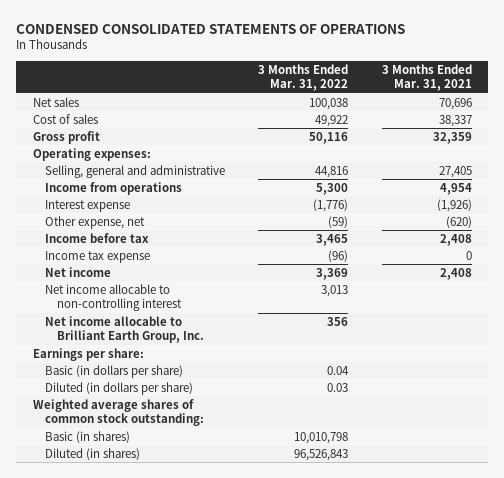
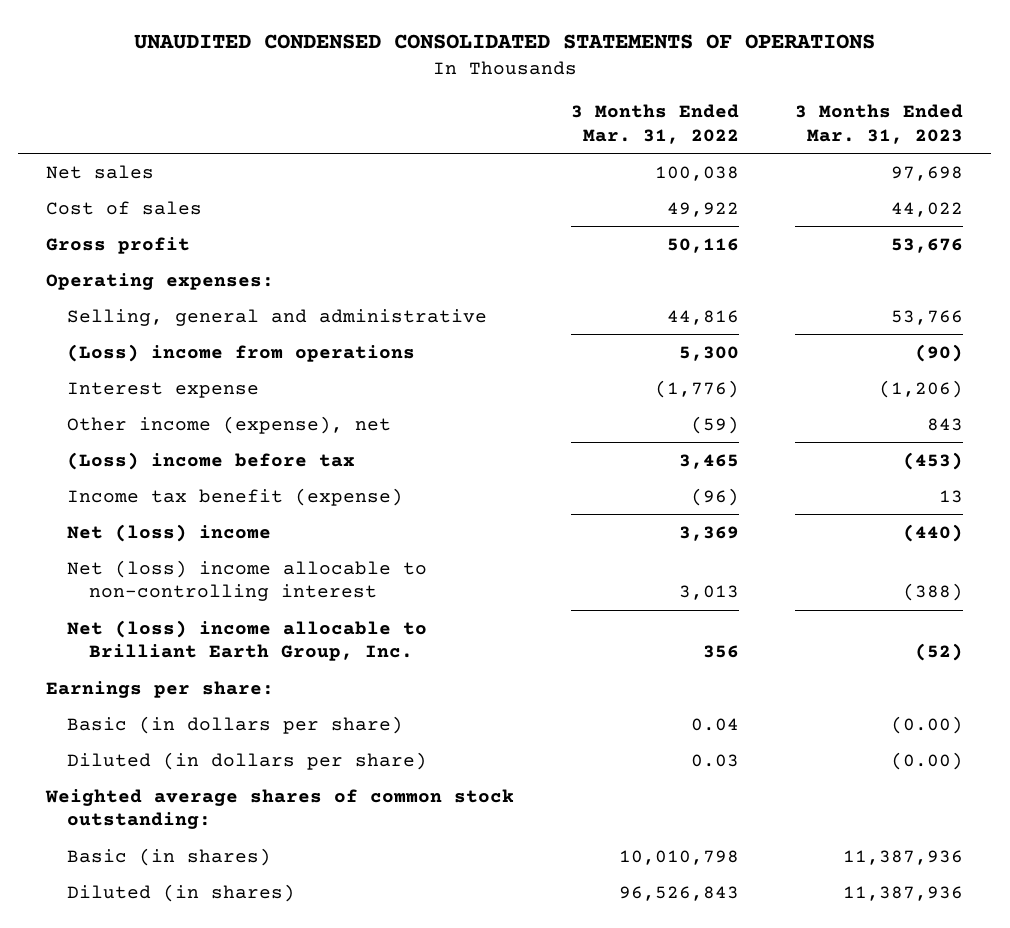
[15,23,405,34] CONDENSED CONSOLIDATED STATEMENTS OF OPERATIONS -> [133,34,875,50] UNAUDITED CONDENSED CONSOLIDATED STATEMENTS OF OPERATIONS
[381,63,472,92] 3 Months Ended Mar. 31, 2021 -> none
none -> [795,104,964,144] 3 Months Ended Mar. 31, 2023
[44,181,182,195] Income from operations -> [67,343,416,362] (Loss) income from operations
[44,215,145,229] Other expense, net -> [67,415,392,434] Other income (expense), net
[44,232,149,243] Income before tax -> [67,451,356,470] (Loss) income before tax
[44,250,150,263] Income tax expense -> [67,487,404,506] Income tax benefit (expense)
[44,266,111,277] Net income -> [67,523,272,542] Net (loss) income
[44,283,182,312] Net income allocable to non-controlling interest -> [67,559,428,602] Net (loss) income allocable to non-controlling interest
[44,315,204,344] Net income allocable to Brilliant Earth Group, Inc. -> [67,619,428,662] Net (loss) income allocable to Brilliant Earth Group, Inc.

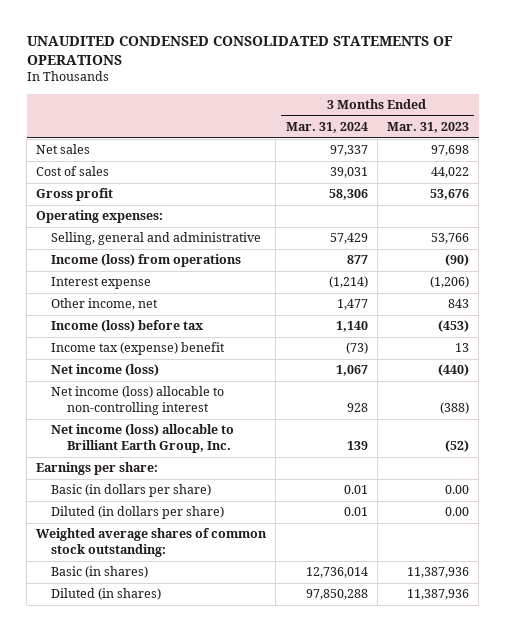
[570,104,739,144] 3 Months Ended Mar. 31, 2022 -> none
none -> [285,122,368,134] Mar. 31, 2024
[67,343,416,362] (Loss) income from operations -> [51,254,242,268] Income (loss) from operations
[67,415,392,434] Other income (expense), net -> [51,298,159,311] Other income, net
[67,451,356,470] (Loss) income before tax -> [51,320,204,333] Income (loss) before tax
[67,487,404,506] Income tax benefit (expense) -> [51,342,226,356] Income tax (expense) benefit
[67,523,272,542] Net (loss) income -> [51,364,160,377] Net income (loss)
[67,559,428,602] Net (loss) income allocable to non-controlling interest -> [51,386,225,416] Net income (loss) allocable to non-controlling interest
[67,619,428,662] Net (loss) income allocable to Brilliant Earth Group, Inc. -> [51,424,235,454] Net income (loss) allocable to Brilliant Earth Group, Inc.
[891,715,964,734] (0.00) -> [445,485,470,495] 0.00
[891,751,964,770] (0.00) -> [445,507,470,517] 0.00

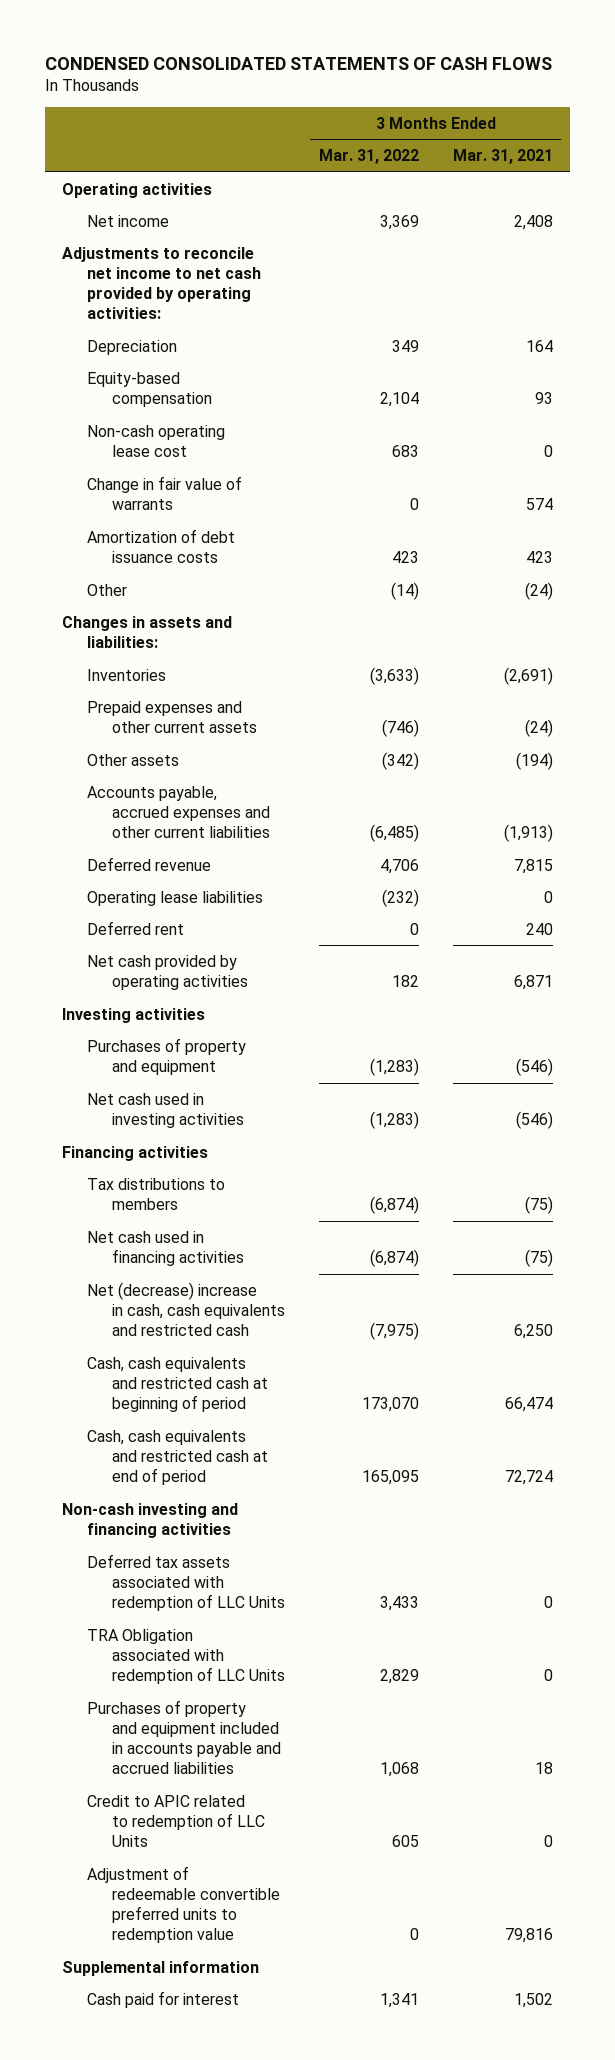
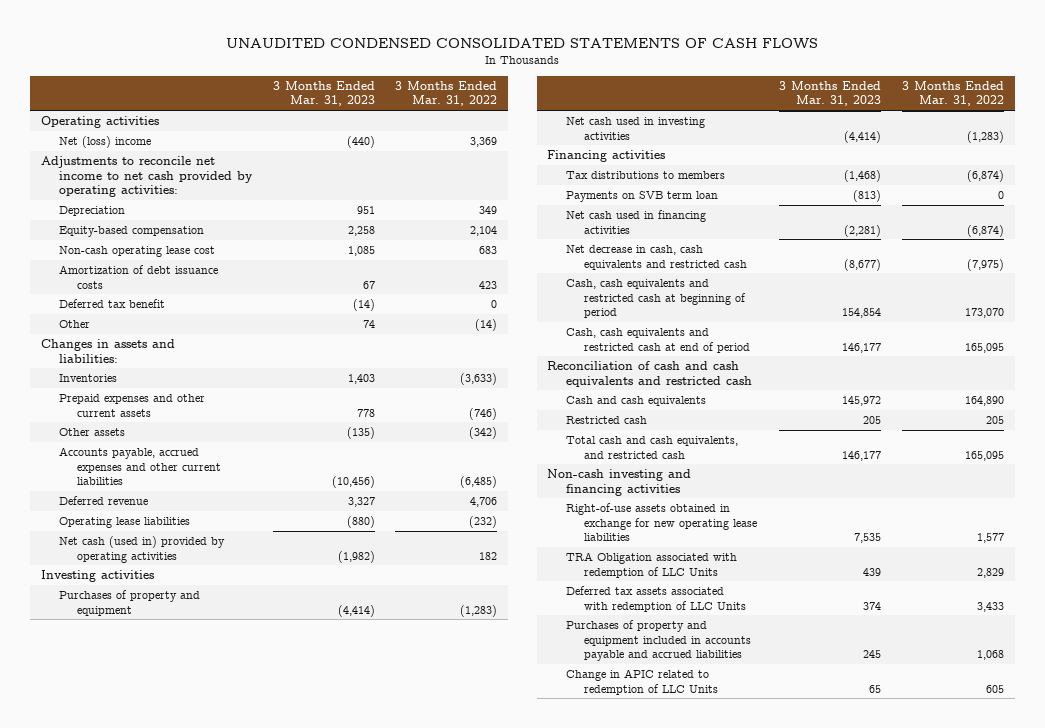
[45,56,553,70] CONDENSED CONSOLIDATED STATEMENTS OF CASH FLOWS -> [226,38,819,49] UNAUDITED CONDENSED CONSOLIDATED STATEMENTS OF CASH FLOWS
[452,149,553,165] Mar. 31, 2021 -> none
none -> [272,80,375,107] 3 Months Ended Mar. 31, 2023
[87,214,170,227] Net income -> [58,135,151,148] Net (loss) income
[87,475,243,510] Change in fair value of warrants -> none
none -> [58,298,165,308] Deferred tax benefit
[87,920,185,935] Deferred rent -> none
[87,954,248,990] Net cash provided by operating activities -> [58,535,225,563] Net cash (used in) provided by operating activities
none -> [565,190,718,202] Payments on SVB term loan
[87,1281,285,1337] Net (decrease) increase in cash, cash equivalents and restricted cash -> [565,244,747,270] Net decrease in cash, cash equivalents and restricted cash
none -> [547,360,752,387] Reconciliation of cash and cash equivalents and restricted cash
none -> [565,395,706,406] Cash and cash equivalents
none -> [565,415,647,424] Restricted cash
none -> [565,435,738,459] Total cash and cash equivalents, and restricted cash
none -> [565,502,757,542] Right-of-use assets obtained in exchange for new operating lease liabilities
[87,1553,285,1612] Deferred tax assets associated with redemption of LLC Units -> [565,585,746,612] Deferred tax assets associated with redemption of LLC Units
[87,1865,280,1944] Adjustment of redeemable convertible preferred units to redemption value -> none
[62,1960,260,1976] Supplemental information -> none
[87,1990,240,2008] Cash paid for interest -> none
[87,1794,265,1848] Credit to APIC related to redemption of LLC Units -> [565,668,718,695] Change in APIC related to redemption of LLC Units

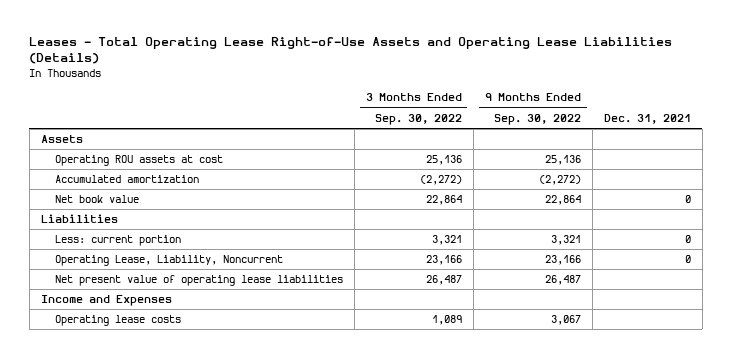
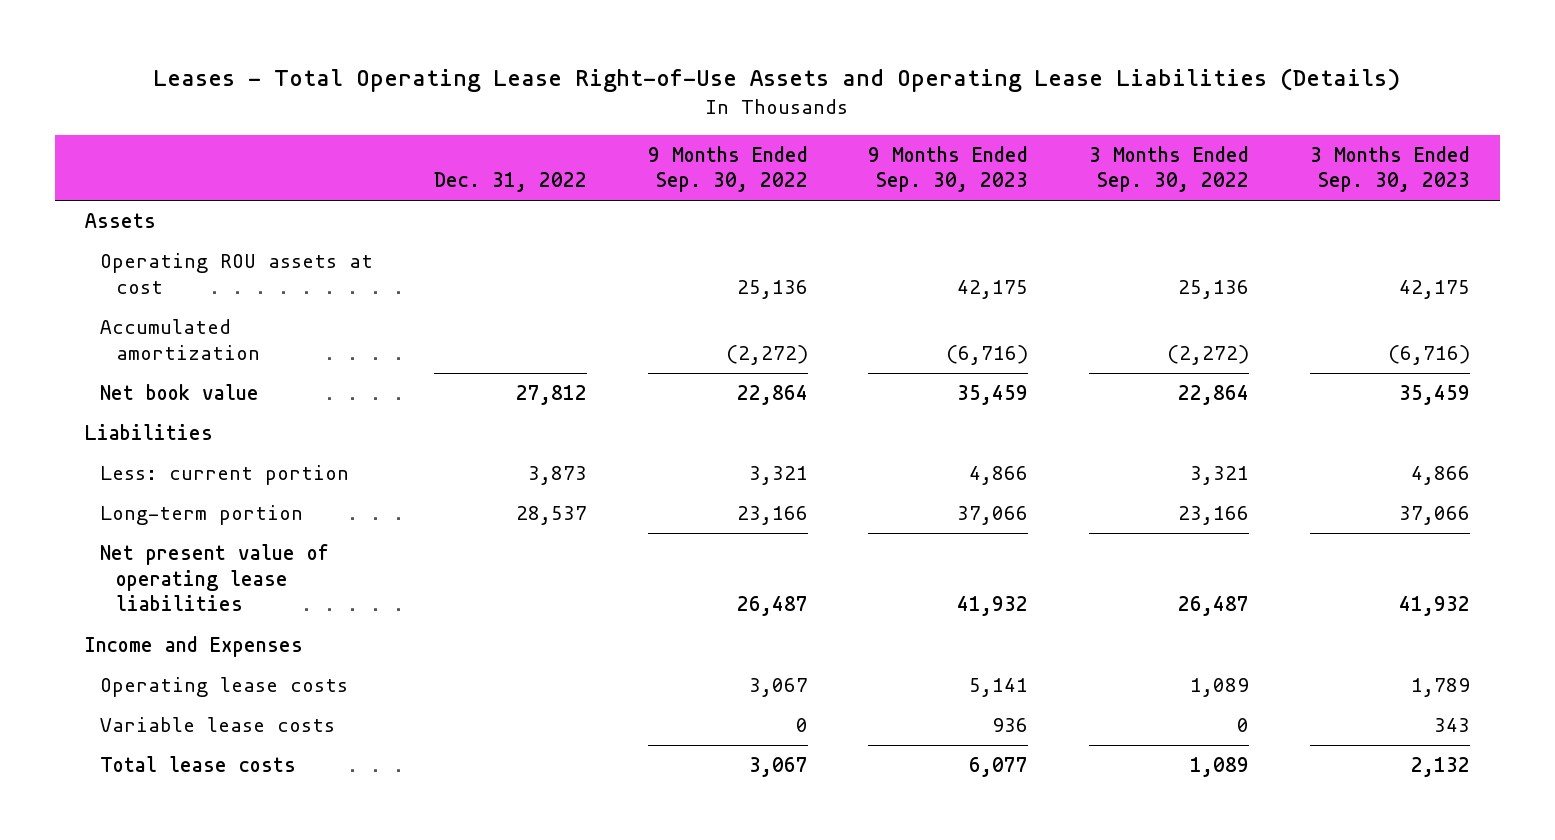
[603,113,691,124] Dec. 31, 2021 -> none
none -> [434,172,588,193] Dec. 31, 2022
none -> [868,145,1029,193] 9 Months Ended Sep. 30, 2023
none -> [1309,145,1470,193] 3 Months Ended Sep. 30, 2023
[54,255,283,267] Operating Lease, Liability, Noncurrent -> [100,505,304,526] Long-term portion
none -> [100,717,336,733] Variable lease costs
none -> [100,756,297,773] Total lease costs

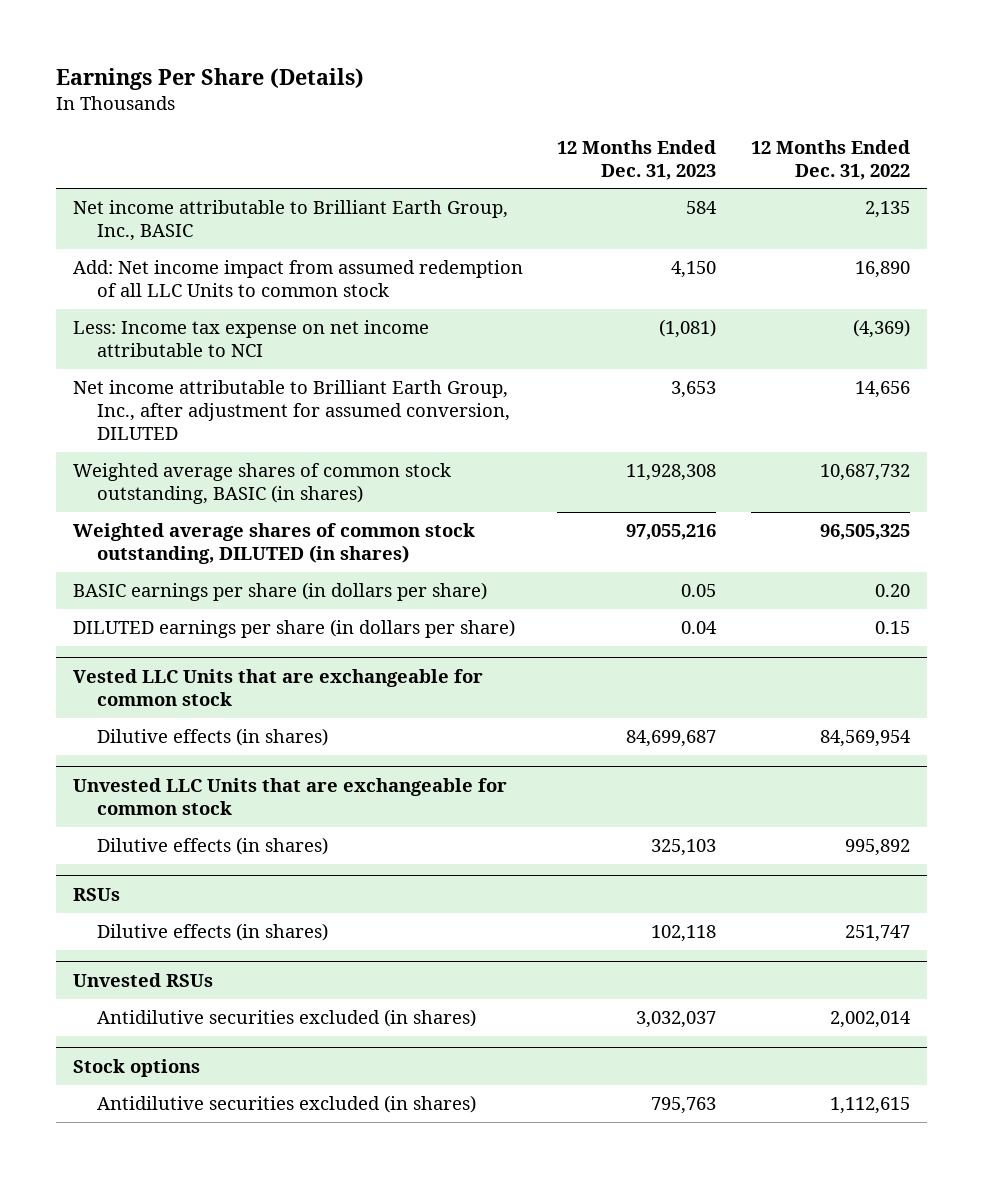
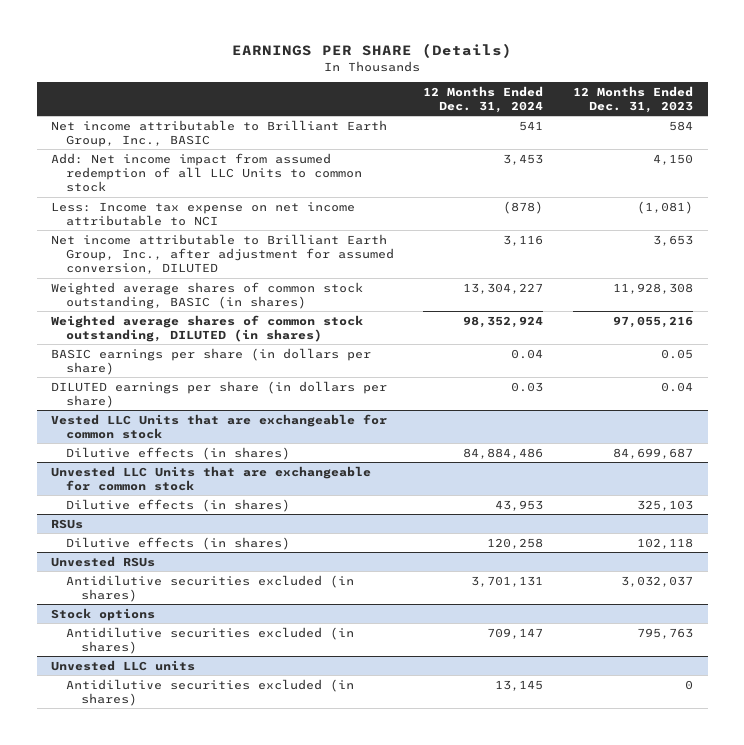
[55,67,364,90] Earnings Per Share (Details) -> [232,42,513,58] EARNINGS PER SHARE (Details)
[750,139,910,180] 12 Months Ended Dec. 31, 2022 -> none
none -> [423,85,544,114] 12 Months Ended Dec. 31, 2024
none -> [51,659,196,671] Unvested LLC units
none -> [65,678,354,706] Antidilutive securities excluded (in shares)

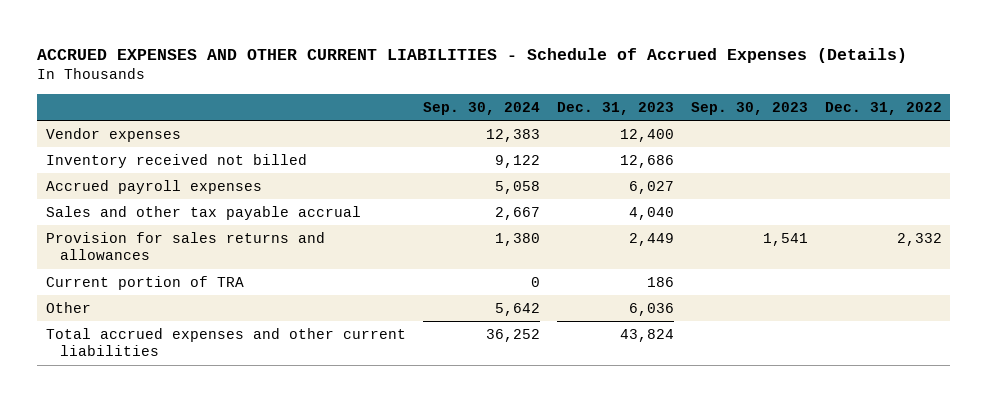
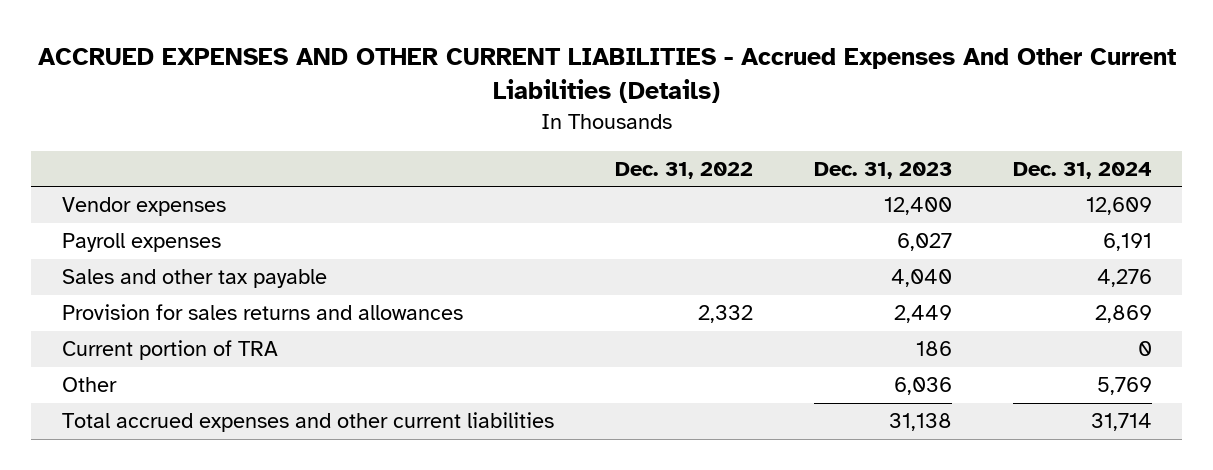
[37,47,908,63] ACCRUED EXPENSES AND OTHER CURRENT LIABILITIES - Schedule of Accrued Expenses (Details) -> [37,48,1176,104] ACCRUED EXPENSES AND OTHER CURRENT LIABILITIES - Accrued Expenses And Other Current Liabilities (Details)
[422,101,540,115] Sep. 30, 2024 -> none
[690,101,808,115] Sep. 30, 2023 -> none
none -> [1012,162,1152,180] Dec. 31, 2024
[45,153,307,168] Inventory received not billed -> none
[45,179,262,194] Accrued payroll expenses -> [61,233,221,253] Payroll expenses
[45,205,361,220] Sales and other tax payable accrual -> [61,269,327,289] Sales and other tax payable
[619,328,674,342] 43,824 -> [888,413,952,432] 31,138

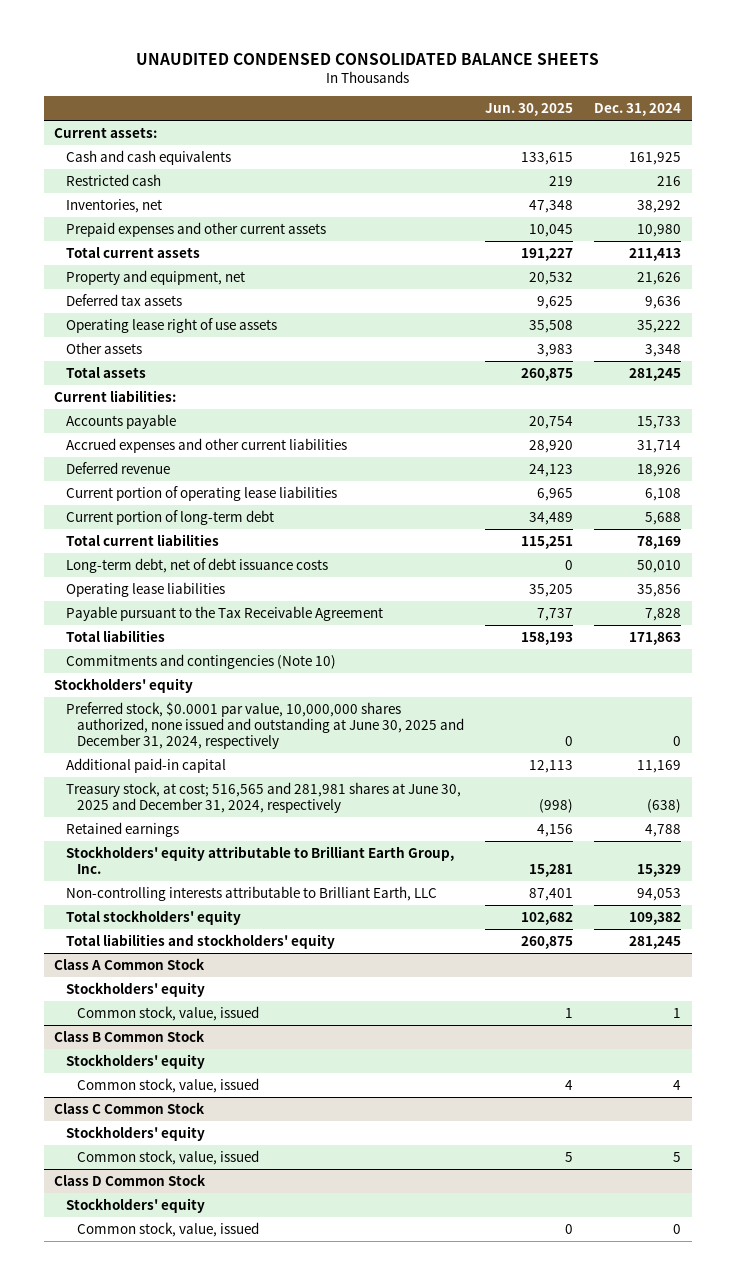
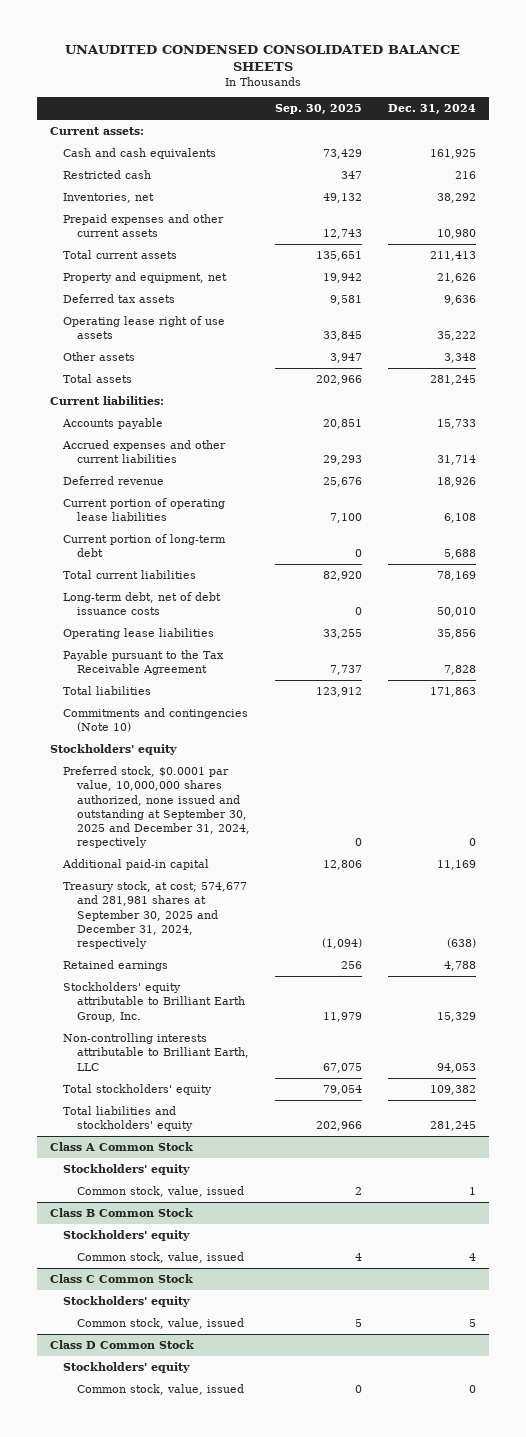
[485,103,574,117] Jun. 30, 2025 -> none
none -> [275,104,363,115] Sep. 30, 2025
[65,701,464,750] Preferred stock, $0.0001 par value, 10,000,000 shares authorized, none issued and outstanding at June 30, 2025 and December 31, 2024, respectively -> [63,766,250,849] Preferred stock, $0.0001 par value, 10,000,000 shares authorized, none issued and outstanding at September 30, 2025 and December 31, 2024, respectively
[65,781,461,814] Treasury stock, at cost; 516,565 and 281,981 shares at June 30, 2025 and December 31, 2024, respectively -> [63,881,248,950] Treasury stock, at cost; 574,677 and 281,981 shares at September 30, 2025 and December 31, 2024, respectively

